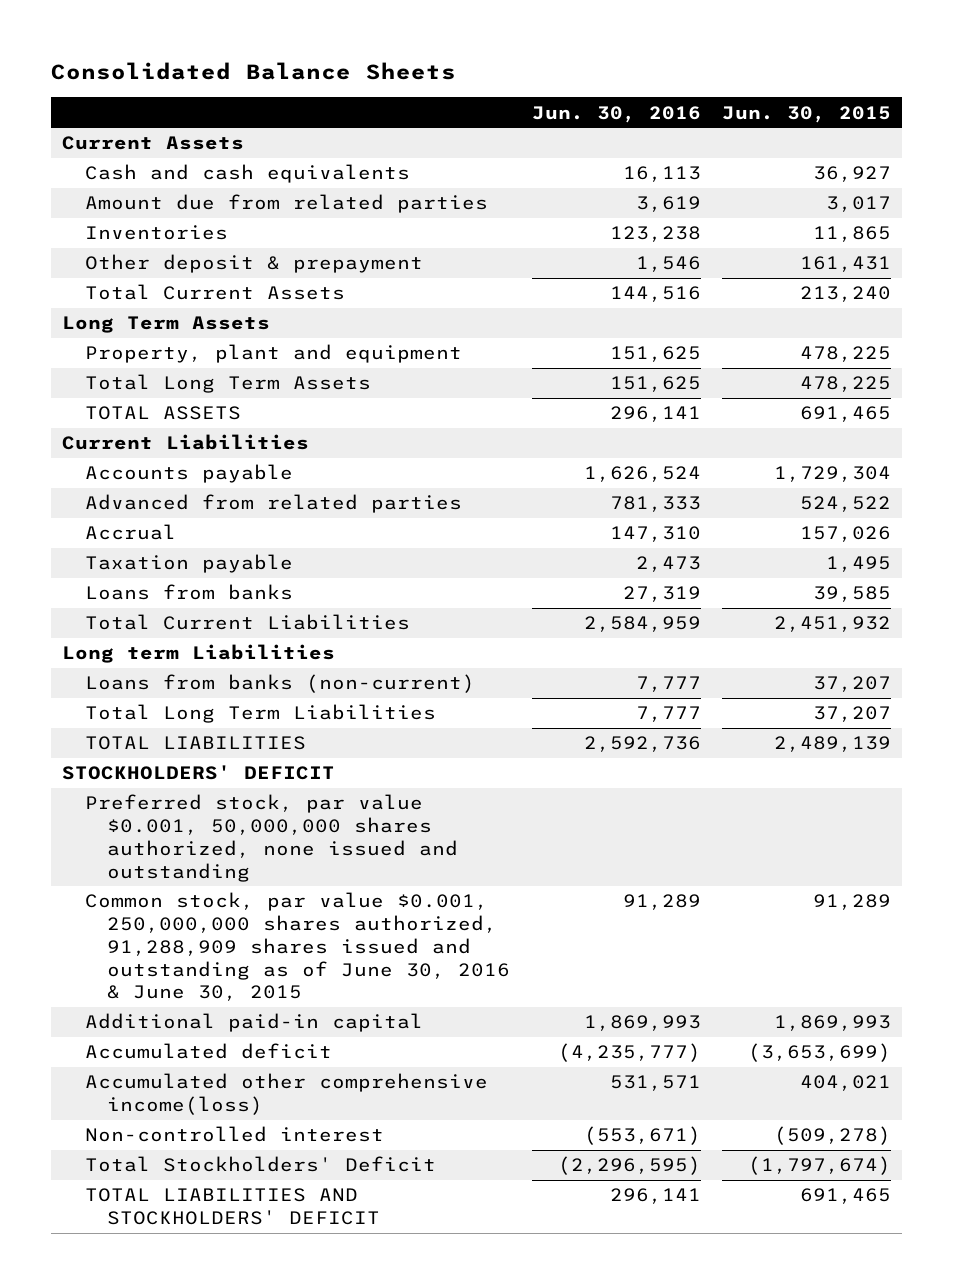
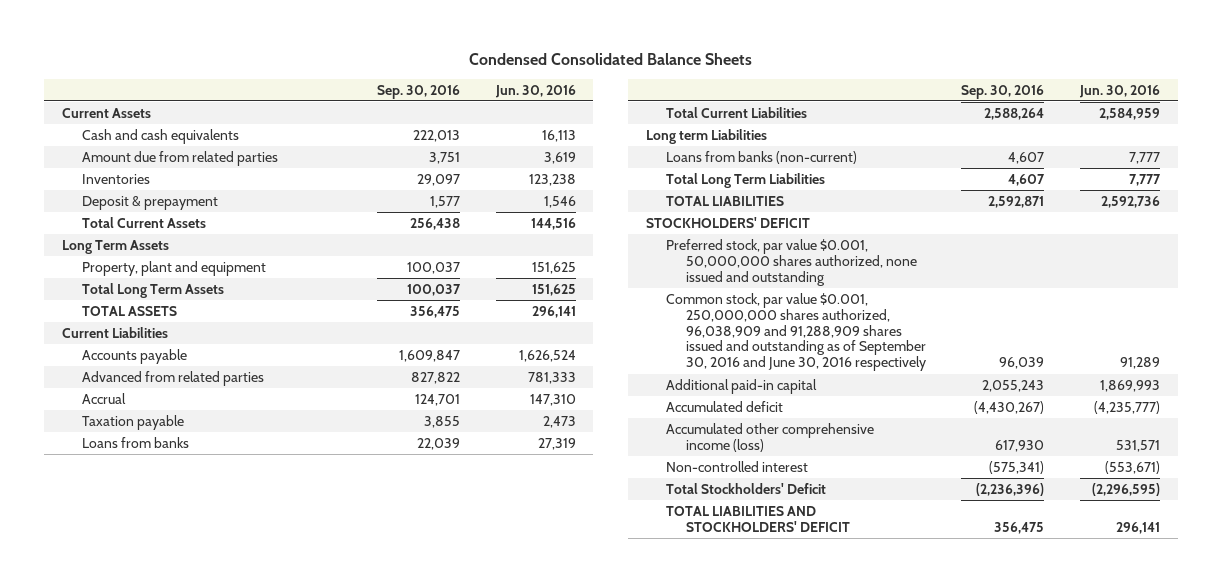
[51,62,457,81] Consolidated Balance Sheets -> [468,53,752,66] Condensed Consolidated Balance Sheets
[722,105,892,123] Jun. 30, 2015 -> none
none -> [377,84,461,99] Sep. 30, 2016
[84,254,423,274] Other deposit & prepayment -> [81,195,218,210] Deposit & prepayment
[84,892,511,1002] Common stock, par value $0.001, 250,000,000 shares authorized, 91,288,909 shares issued and outstanding as of June 30, 2016 & June 30, 2015 -> [665,292,926,372] Common stock, par value $0.001, 250,000,000 shares authorized, 96,038,909 and 91,288,909 shares issued and outstanding as of September 30, 2016 and June 30, 2016 respectively
[84,1073,488,1116] Accumulated other comprehensive income(loss) -> [665,422,874,452] Accumulated other comprehensive income (loss)

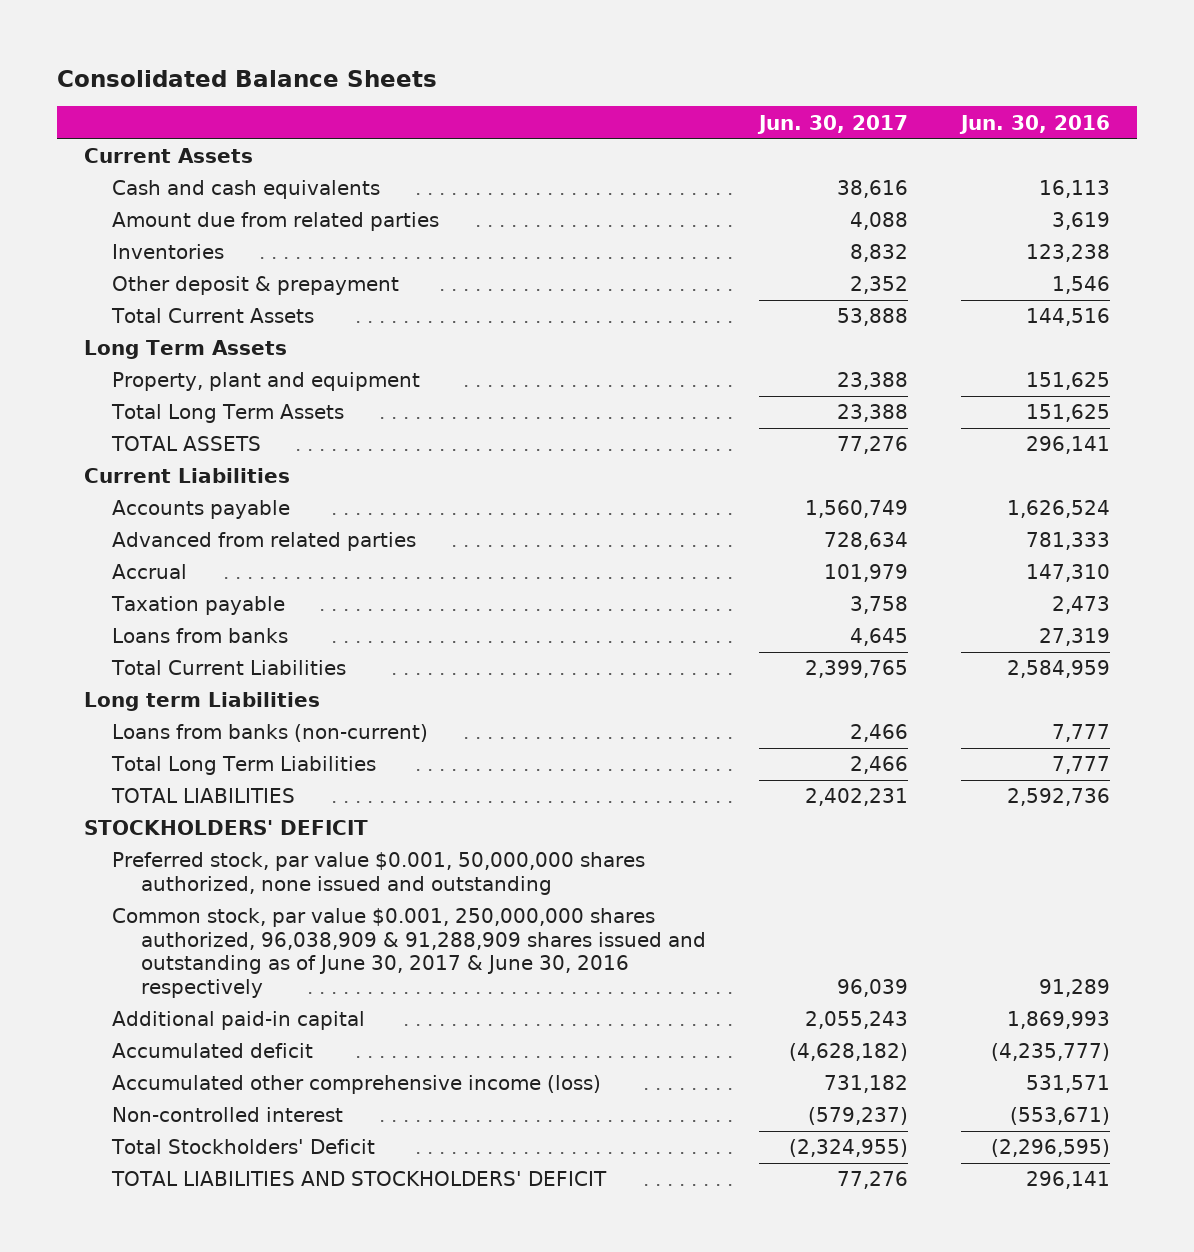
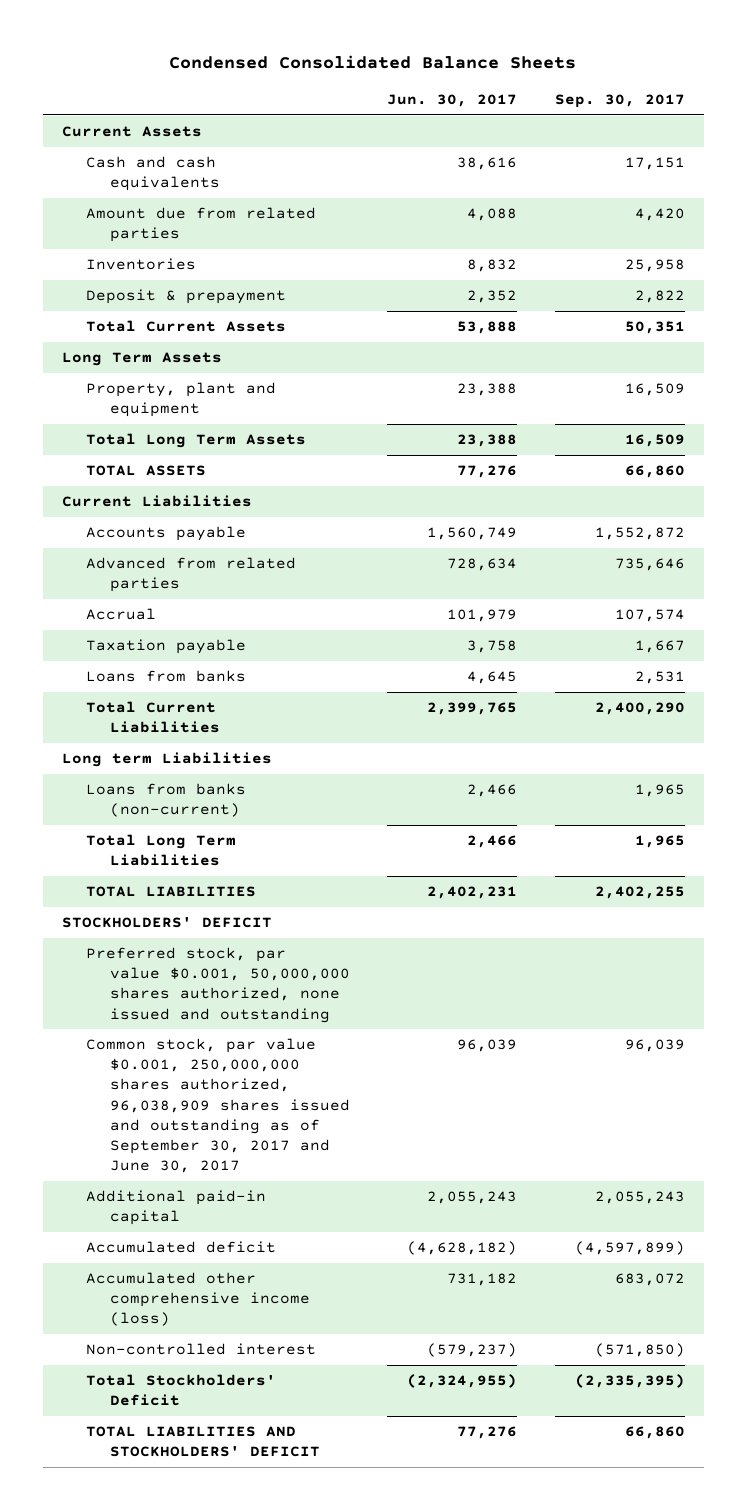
[56,70,437,88] Consolidated Balance Sheets -> [169,55,577,70] Condensed Consolidated Balance Sheets
[959,114,1111,134] Jun. 30, 2016 -> none
none -> [554,94,685,109] Sep. 30, 2017
[112,276,400,296] Other deposit & prepayment -> [86,289,287,305] Deposit & prepayment
[112,908,706,998] Common stock, par value $0.001, 250,000,000 shares authorized, 96,038,909 & 91,288,909 shares issued and outstanding as of June 30, 2017 & June 30, 2016 respectively -> [86,1038,350,1174] Common stock, par value $0.001, 250,000,000 shares authorized, 96,038,909 shares issued and outstanding as of September 30, 2017 and June 30, 2017

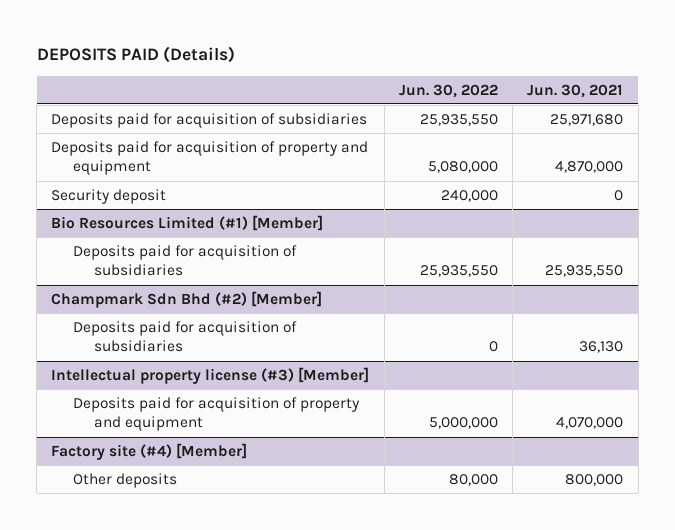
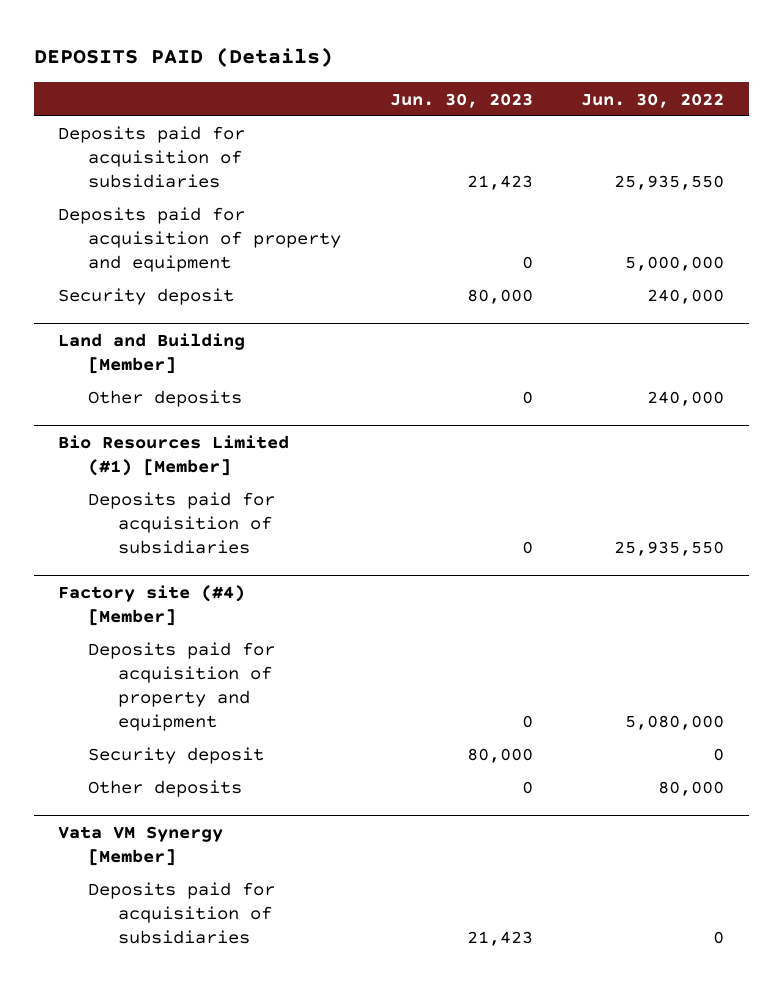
[527,83,624,98] Jun. 30, 2021 -> none
none -> [389,92,533,108] Jun. 30, 2023
[427,161,498,174] 5,080,000 -> [625,256,725,272] 5,000,000
none -> [58,333,246,375] Land and Building [Member]
none -> [88,390,243,408] Other deposits
[51,290,323,308] Champmark Sdn Bhd (#2) [Member] -> none
[72,320,297,353] Deposits paid for acquisition of subsidiaries -> none
[51,366,370,384] Intellectual property license (#3) [Member] -> none
[72,396,359,432] Deposits paid for acquisition of property and equipment -> none
none -> [88,642,276,732] Deposits paid for acquisition of property and equipment
none -> [88,747,265,765] Security deposit
none -> [58,826,224,867] Vata VM Synergy [Member]
none -> [88,882,276,945] Deposits paid for acquisition of subsidiaries

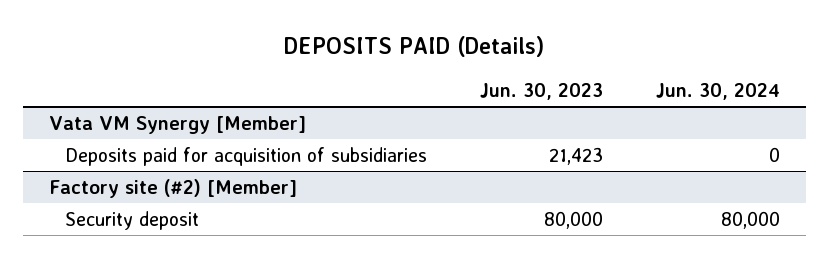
[581,92,725,108] Jun. 30, 2022 -> none
none -> [655,82,780,100] Jun. 30, 2024
[58,126,246,189] Deposits paid for acquisition of subsidiaries -> none
[58,207,342,273] Deposits paid for acquisition of property and equipment -> none
[58,288,235,306] Security deposit -> none
[58,333,246,375] Land and Building [Member] -> none
[88,390,243,408] Other deposits -> none
[58,435,290,477] Bio Resources Limited (#1) [Member] -> none
[88,492,276,555] Deposits paid for acquisition of subsidiaries -> none
[58,585,246,627] Factory site (#4) [Member] -> none
[88,642,276,732] Deposits paid for acquisition of property and equipment -> none
[88,747,265,765] Security deposit -> none
[88,780,243,798] Other deposits -> none
none -> [49,178,298,198] Factory site (#2) [Member]
none -> [64,210,199,230] Security deposit

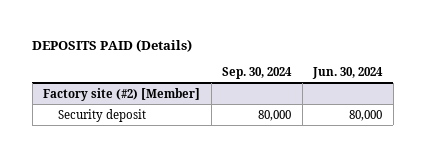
[479,82,603,100] Jun. 30, 2023 -> none
none -> [222,67,293,80] Sep. 30, 2024
[49,115,307,134] Vata VM Synergy [Member] -> none
[64,146,427,166] Deposits paid for acquisition of subsidiaries -> none

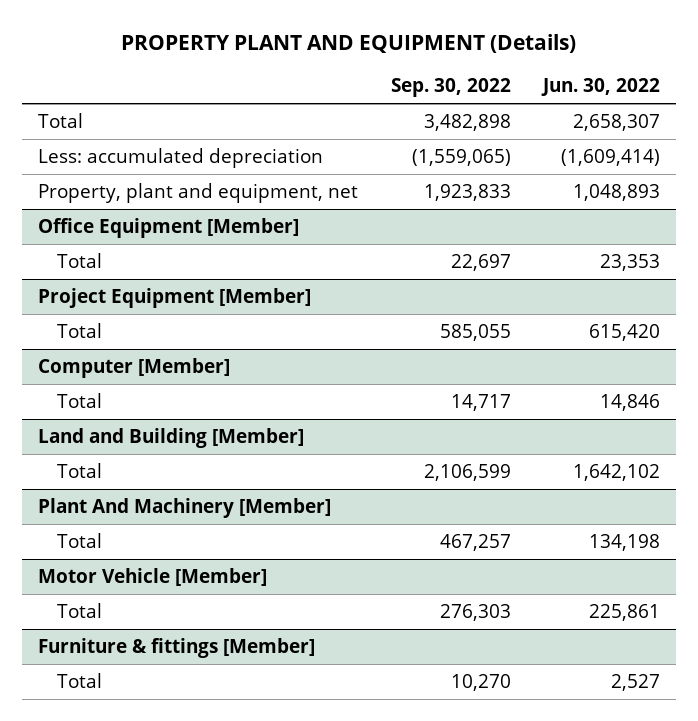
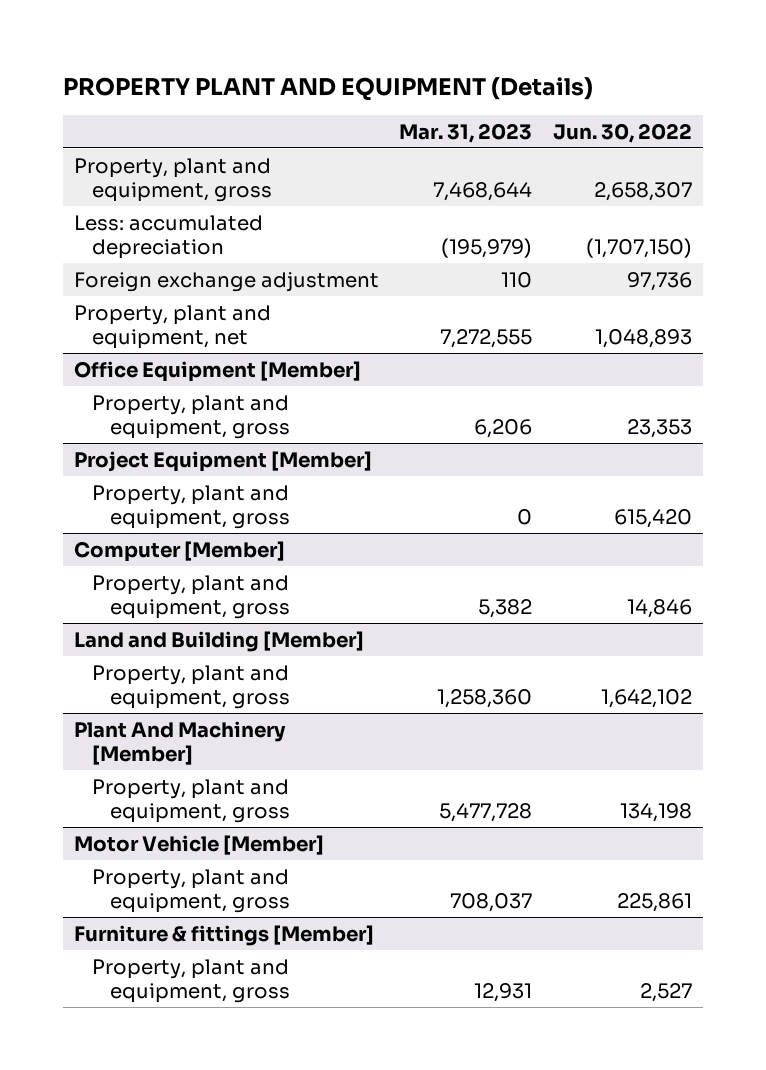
[390,78,511,98] Sep. 30, 2022 -> none
none -> [399,122,533,143] Mar. 31, 2023
[38,112,84,128] Total -> [73,157,272,202] Property, plant and equipment, gross
[561,148,661,166] (1,609,414) -> [586,237,693,258] (1,707,150)
none -> [73,271,379,292] Foreign exchange adjustment
[57,252,103,268] Total -> [91,394,290,439] Property, plant and equipment, gross
[57,322,103,338] Total -> [91,484,290,529] Property, plant and equipment, gross
[57,392,103,408] Total -> [91,574,290,619] Property, plant and equipment, gross
[57,462,103,478] Total -> [91,664,290,709] Property, plant and equipment, gross
[57,532,103,548] Total -> [91,778,290,823] Property, plant and equipment, gross
[57,602,103,618] Total -> [91,868,290,913] Property, plant and equipment, gross
[57,672,103,688] Total -> [91,958,290,1003] Property, plant and equipment, gross

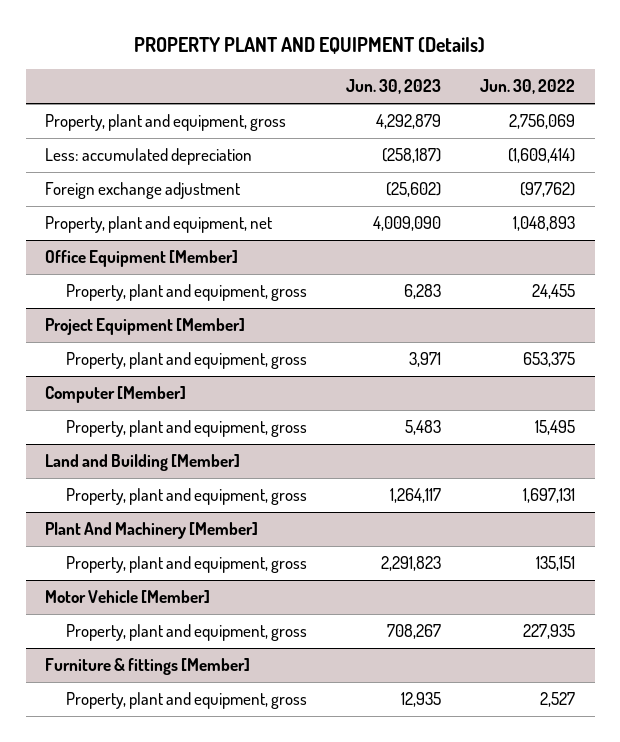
[399,122,533,143] Mar. 31, 2023 -> none
none -> [346,79,442,95] Jun. 30, 2023
[594,181,693,201] 2,658,307 -> [509,114,576,130] 2,756,069
[586,237,693,258] (1,707,150) -> [508,148,576,164] (1,609,414)
[627,271,693,291] 97,736 -> [520,182,576,198] (97,762)
[627,418,693,438] 23,353 -> [532,284,576,300] 24,455
[614,508,693,528] 615,420 -> [523,352,576,368] 653,375
[627,598,693,618] 14,846 -> [535,420,576,436] 15,495
[601,688,693,708] 1,642,102 -> [523,488,576,504] 1,697,131
[620,802,693,822] 134,198 -> [536,556,576,572] 135,151
[617,892,693,912] 225,861 -> [523,624,576,640] 227,935

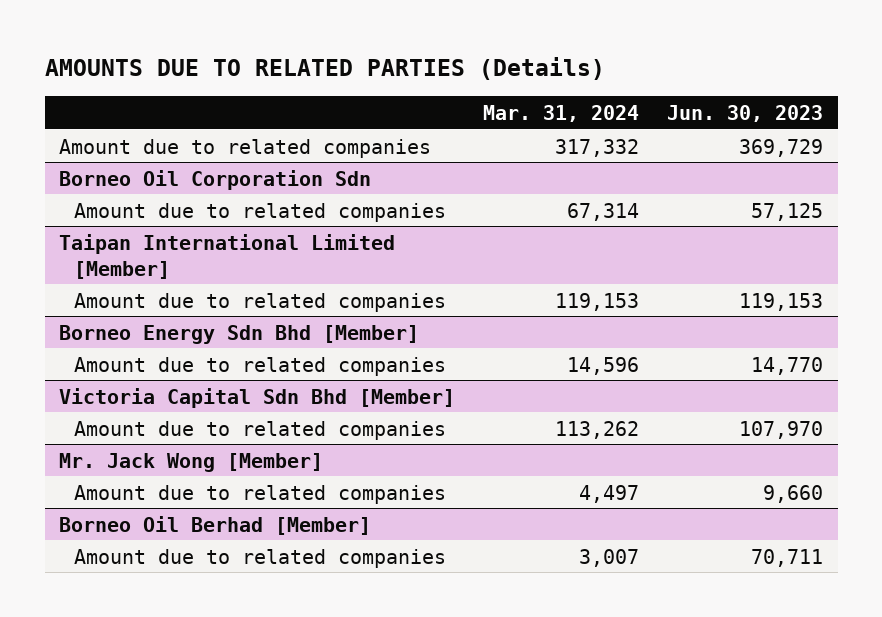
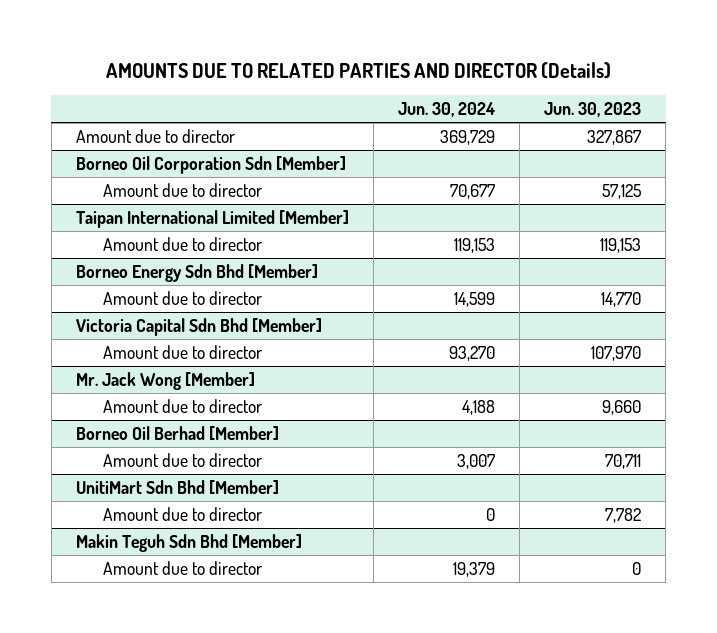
[44,56,605,80] AMOUNTS DUE TO RELATED PARTIES (Details) -> [106,61,612,79] AMOUNTS DUE TO RELATED PARTIES AND DIRECTOR (Details)
[483,104,640,122] Mar. 31, 2024 -> none
none -> [397,101,495,117] Jun. 30, 2024
[58,138,431,158] Amount due to related companies -> [75,128,235,143] Amount due to director
[739,138,824,157] 369,729 -> [587,129,642,145] 327,867
[58,169,371,190] Borneo Oil Corporation Sdn -> [75,155,346,174] Borneo Oil Corporation Sdn [Member]
[74,202,447,222] Amount due to related companies -> [102,182,262,197] Amount due to director
[74,292,447,312] Amount due to related companies -> [102,236,262,251] Amount due to director
[74,356,447,376] Amount due to related companies -> [102,290,262,305] Amount due to director
[74,420,447,440] Amount due to related companies -> [102,344,262,359] Amount due to director
[74,484,447,504] Amount due to related companies -> [102,398,262,413] Amount due to director
[74,548,447,568] Amount due to related companies -> [102,452,262,467] Amount due to director
none -> [75,479,279,494] UnitiMart Sdn Bhd [Member]
none -> [102,506,262,521] Amount due to director
none -> [75,533,302,552] Makin Teguh Sdn Bhd [Member]
none -> [102,560,262,575] Amount due to director

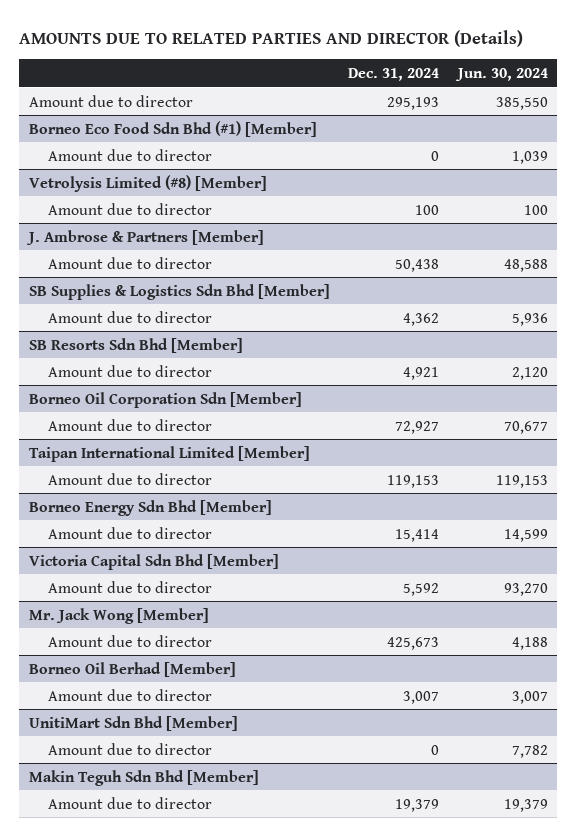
[544,101,642,117] Jun. 30, 2023 -> none
none -> [348,68,440,82] Dec. 31, 2024
[439,129,495,145] 369,729 -> [495,96,548,110] 385,550
none -> [28,120,317,137] Borneo Eco Food Sdn Bhd (#1) [Member]
none -> [48,148,213,161] Amount due to director
none -> [28,174,267,192] Vetrolysis Limited (#8) [Member]
none -> [48,202,213,215] Amount due to director
none -> [25,229,264,245] J. Ambrose & Partners [Member]
none -> [48,256,213,269] Amount due to director
none -> [28,283,330,300] SB Supplies & Logistics Sdn Bhd [Member]
none -> [48,310,213,323] Amount due to director
none -> [28,337,243,353] SB Resorts Sdn Bhd [Member]
none -> [48,364,213,377] Amount due to director
[485,507,495,521] 0 -> [511,744,548,758] 7,782

